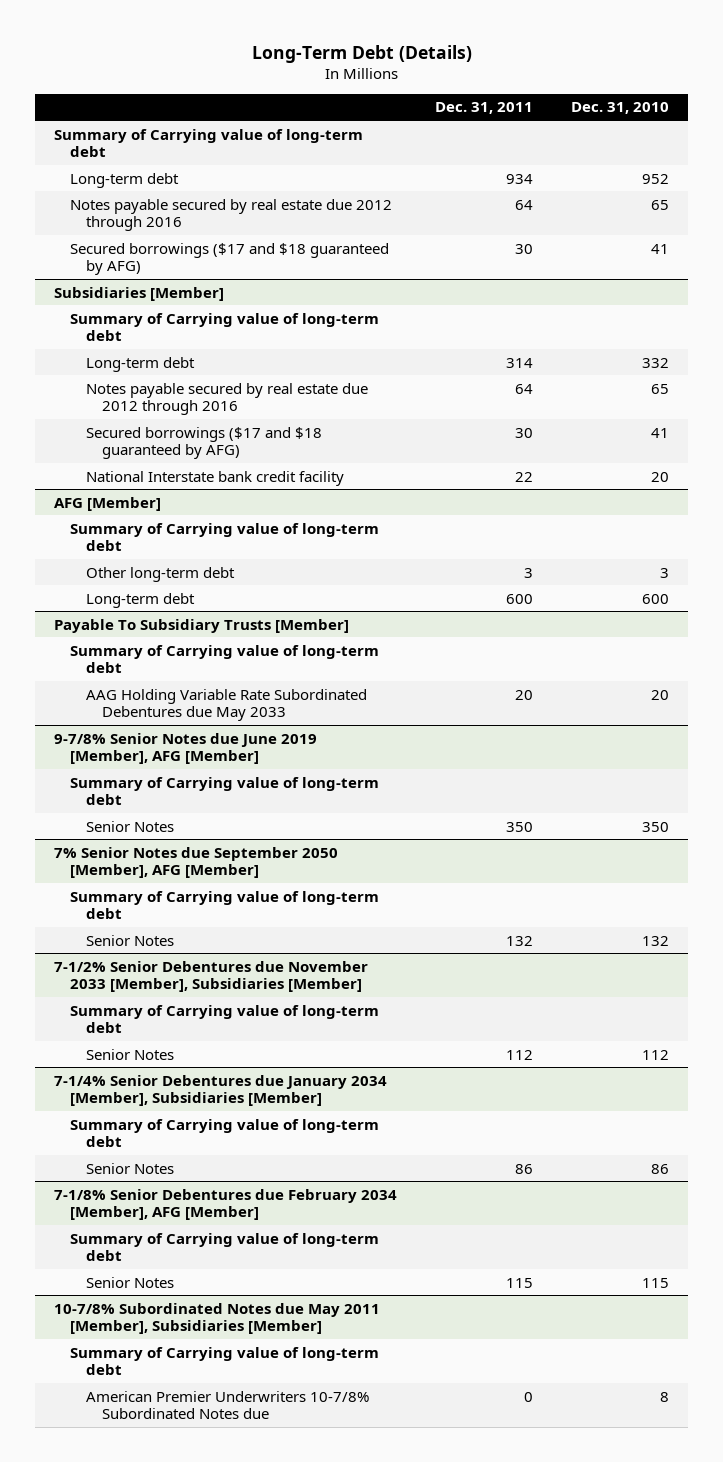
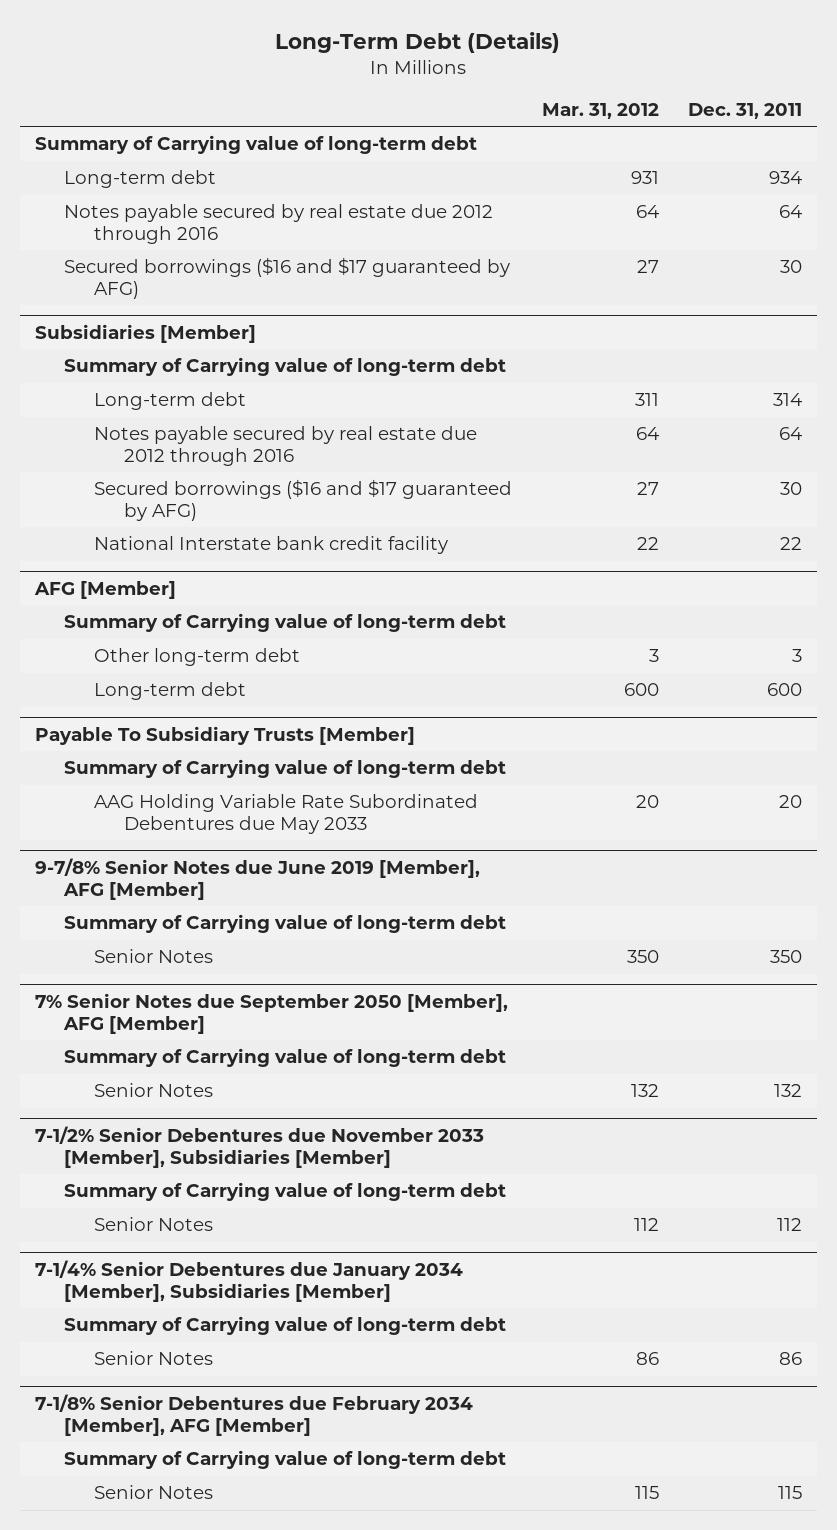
[571,102,670,115] Dec. 31, 2010 -> none
none -> [541,102,659,119] Mar. 31, 2012
[70,242,390,276] Secured borrowings ($17 and $18 guaranteed by AFG) -> [64,257,511,299] Secured borrowings ($16 and $17 guaranteed by AFG)
[86,426,323,460] Secured borrowings ($17 and $18 guaranteed by AFG) -> [94,479,513,521] Secured borrowings ($16 and $17 guaranteed by AFG)
[54,1302,381,1335] 10-7/8% Subordinated Notes due May 2011 [Member], Subsidiaries [Member] -> none
[70,1346,380,1376] Summary of Carrying value of long-term debt -> none
[86,1390,370,1420] American Premier Underwriters 10-7/8% Subordinated Notes due -> none

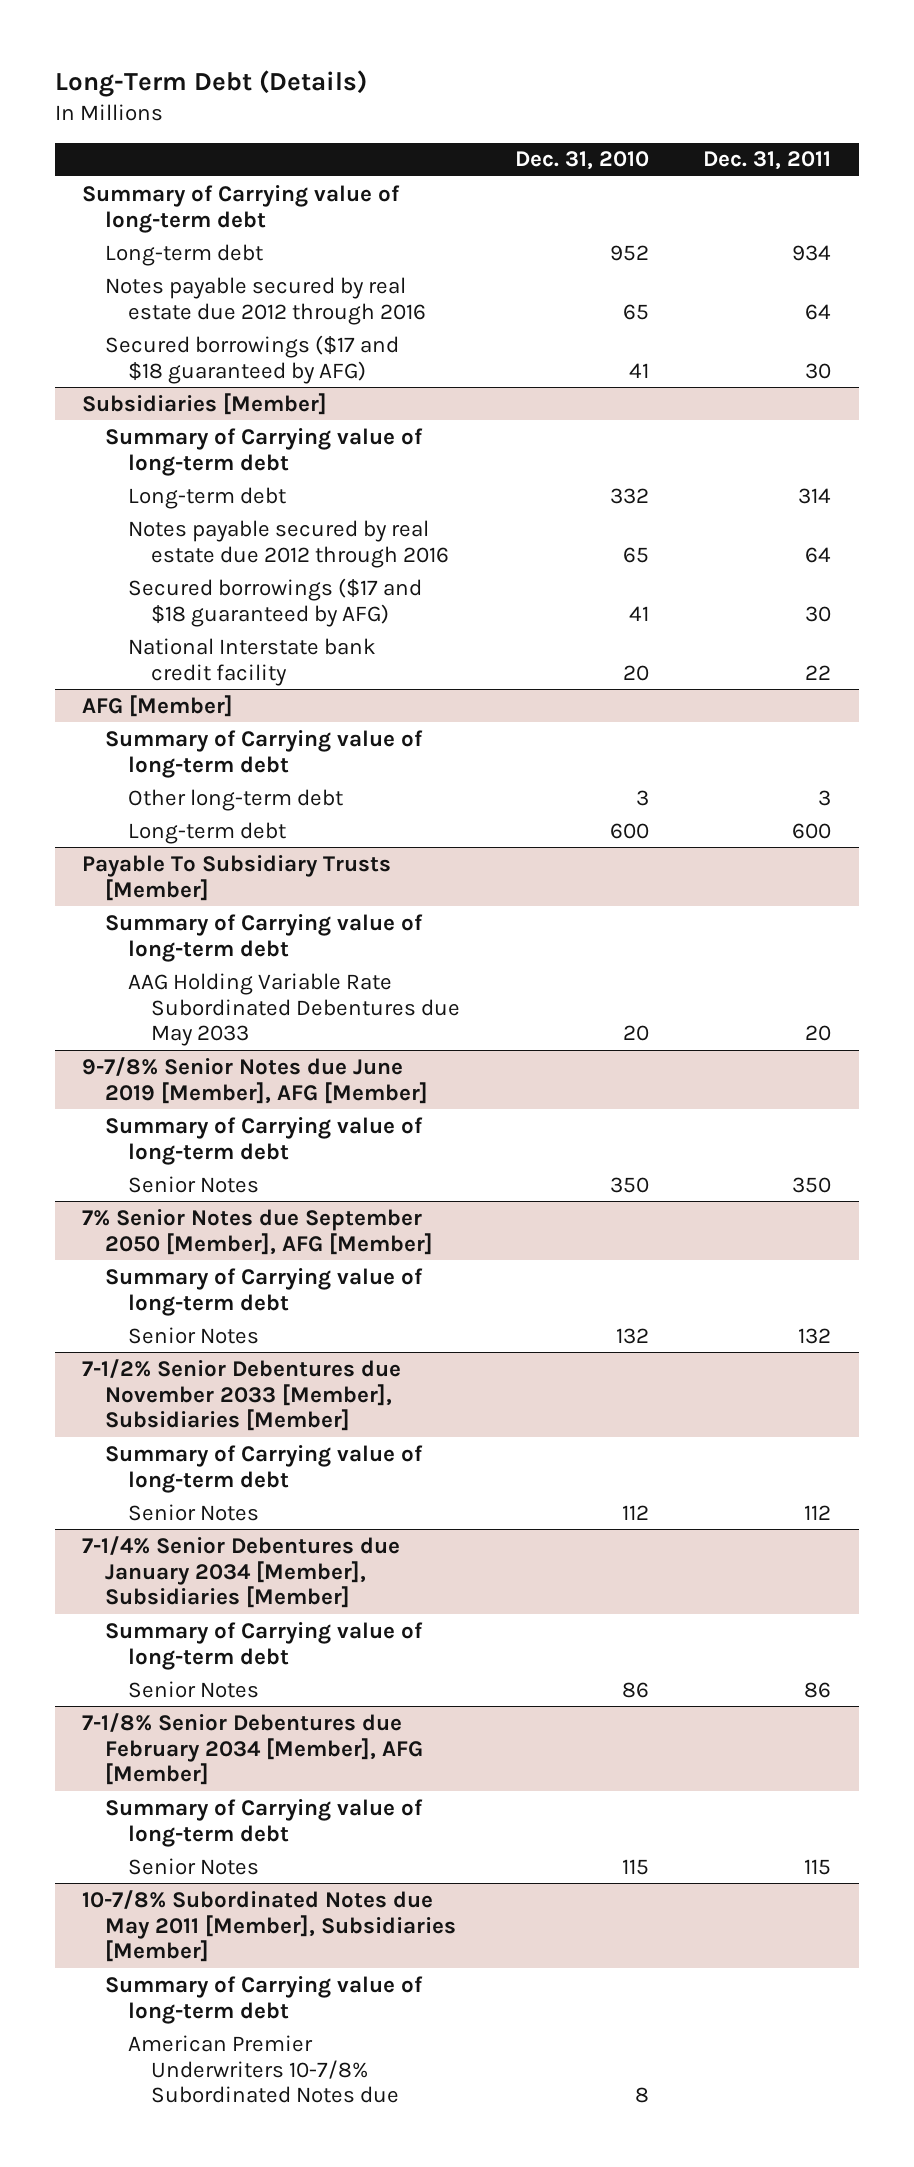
[541,102,659,119] Mar. 31, 2012 -> none
none -> [514,151,649,171] Dec. 31, 2010
[64,257,511,299] Secured borrowings ($16 and $17 guaranteed by AFG) -> [105,334,400,384] Secured borrowings ($17 and $18 guaranteed by AFG)
[94,479,513,521] Secured borrowings ($16 and $17 guaranteed by AFG) -> [127,577,422,627] Secured borrowings ($17 and $18 guaranteed by AFG)
none -> [82,1889,457,1963] 10-7/8% Subordinated Notes due May 2011 [Member], Subsidiaries [Member]
none -> [105,1975,424,2024] Summary of Carrying value of long-term debt
none -> [127,2034,399,2104] American Premier Underwriters 10-7/8% Subordinated Notes due

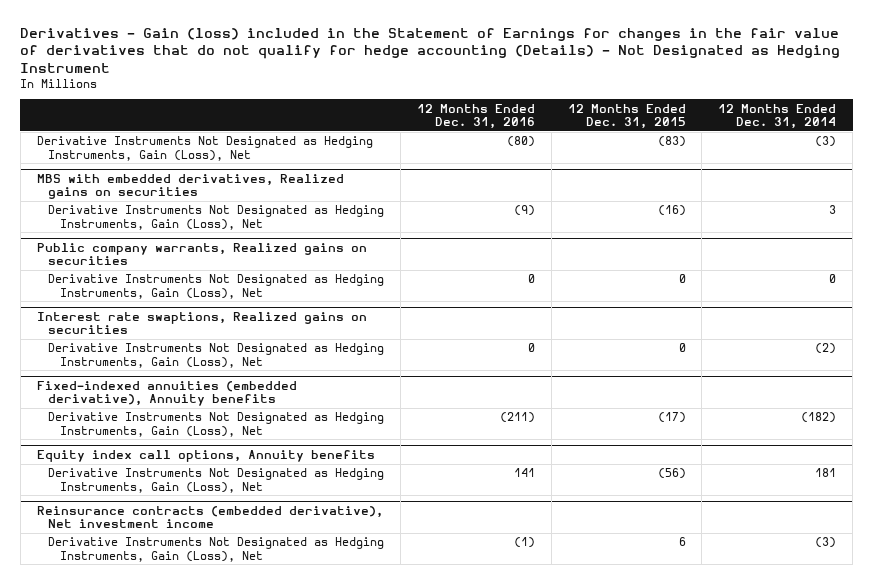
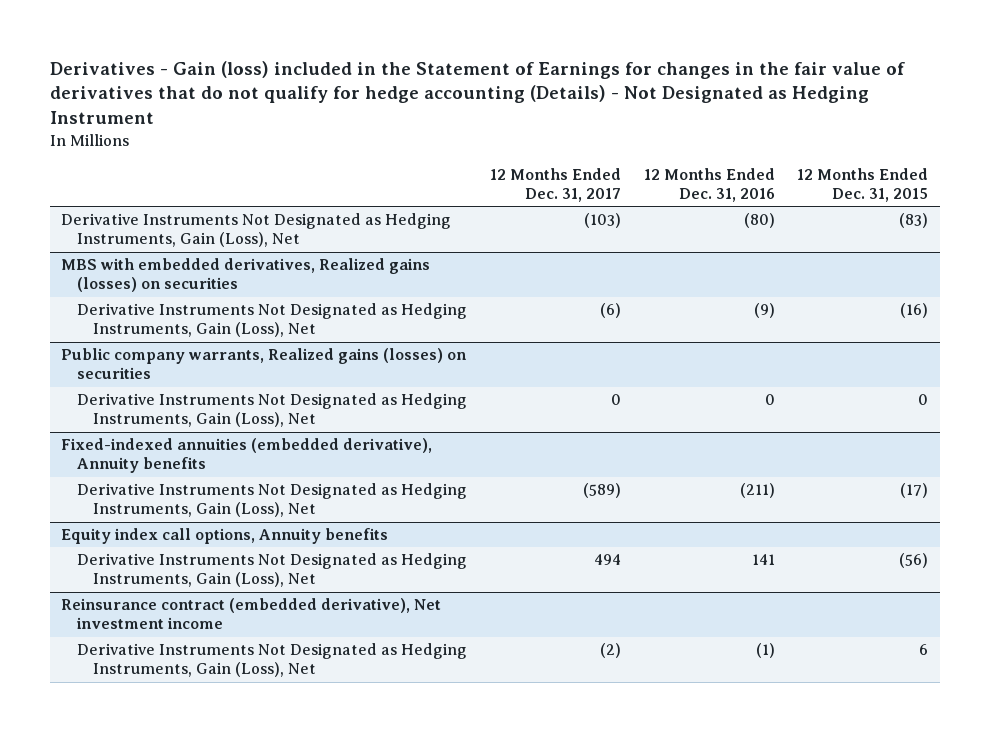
[718,103,837,129] 12 Months Ended Dec. 31, 2014 -> none
none -> [489,168,621,203] 12 Months Ended Dec. 31, 2017
[36,173,344,200] MBS with embedded derivatives, Realized gains on securities -> [61,258,431,293] MBS with embedded derivatives, Realized gains (losses) on securities
[48,274,385,299] Derivative Instruments Not Designated as Hedging Instruments, Gain (Loss), Net -> none
[36,311,367,335] Interest rate swaptions, Realized gains on securities -> none
[36,242,367,266] Public company warrants, Realized gains on securities -> [61,348,468,380] Public company warrants, Realized gains (losses) on securities
[36,505,383,529] Reinsurance contracts (embedded derivative), Net investment income -> [61,598,442,630] Reinsurance contract (embedded derivative), Net investment income

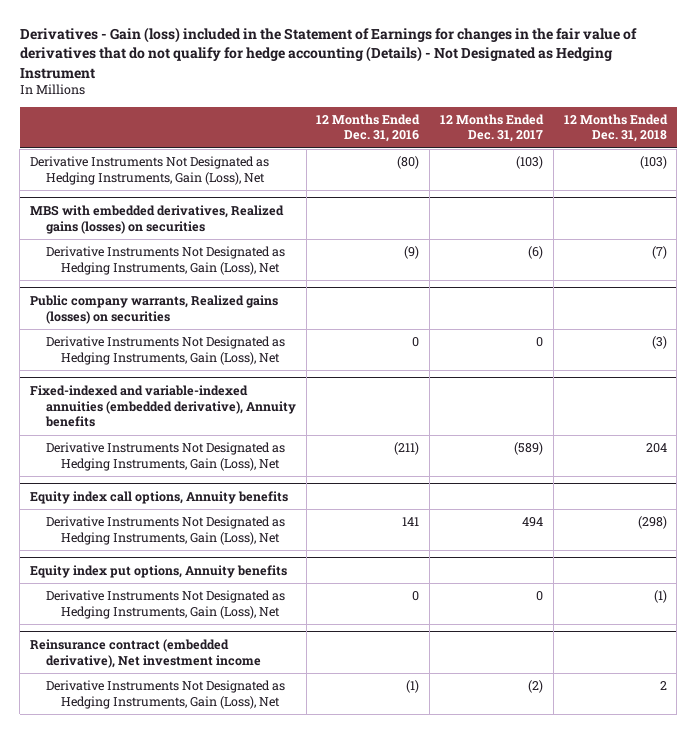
[797,168,929,203] 12 Months Ended Dec. 31, 2015 -> none
none -> [563,113,668,143] 12 Months Ended Dec. 31, 2018
[61,438,433,474] Fixed-indexed annuities (embedded derivative), Annuity benefits -> [30,384,296,428] Fixed-indexed and variable-indexed annuities (embedded derivative), Annuity benefits
none -> [30,564,288,578] Equity index put options, Annuity benefits
none -> [45,590,285,619] Derivative Instruments Not Designated as Hedging Instruments, Gain (Loss), Net

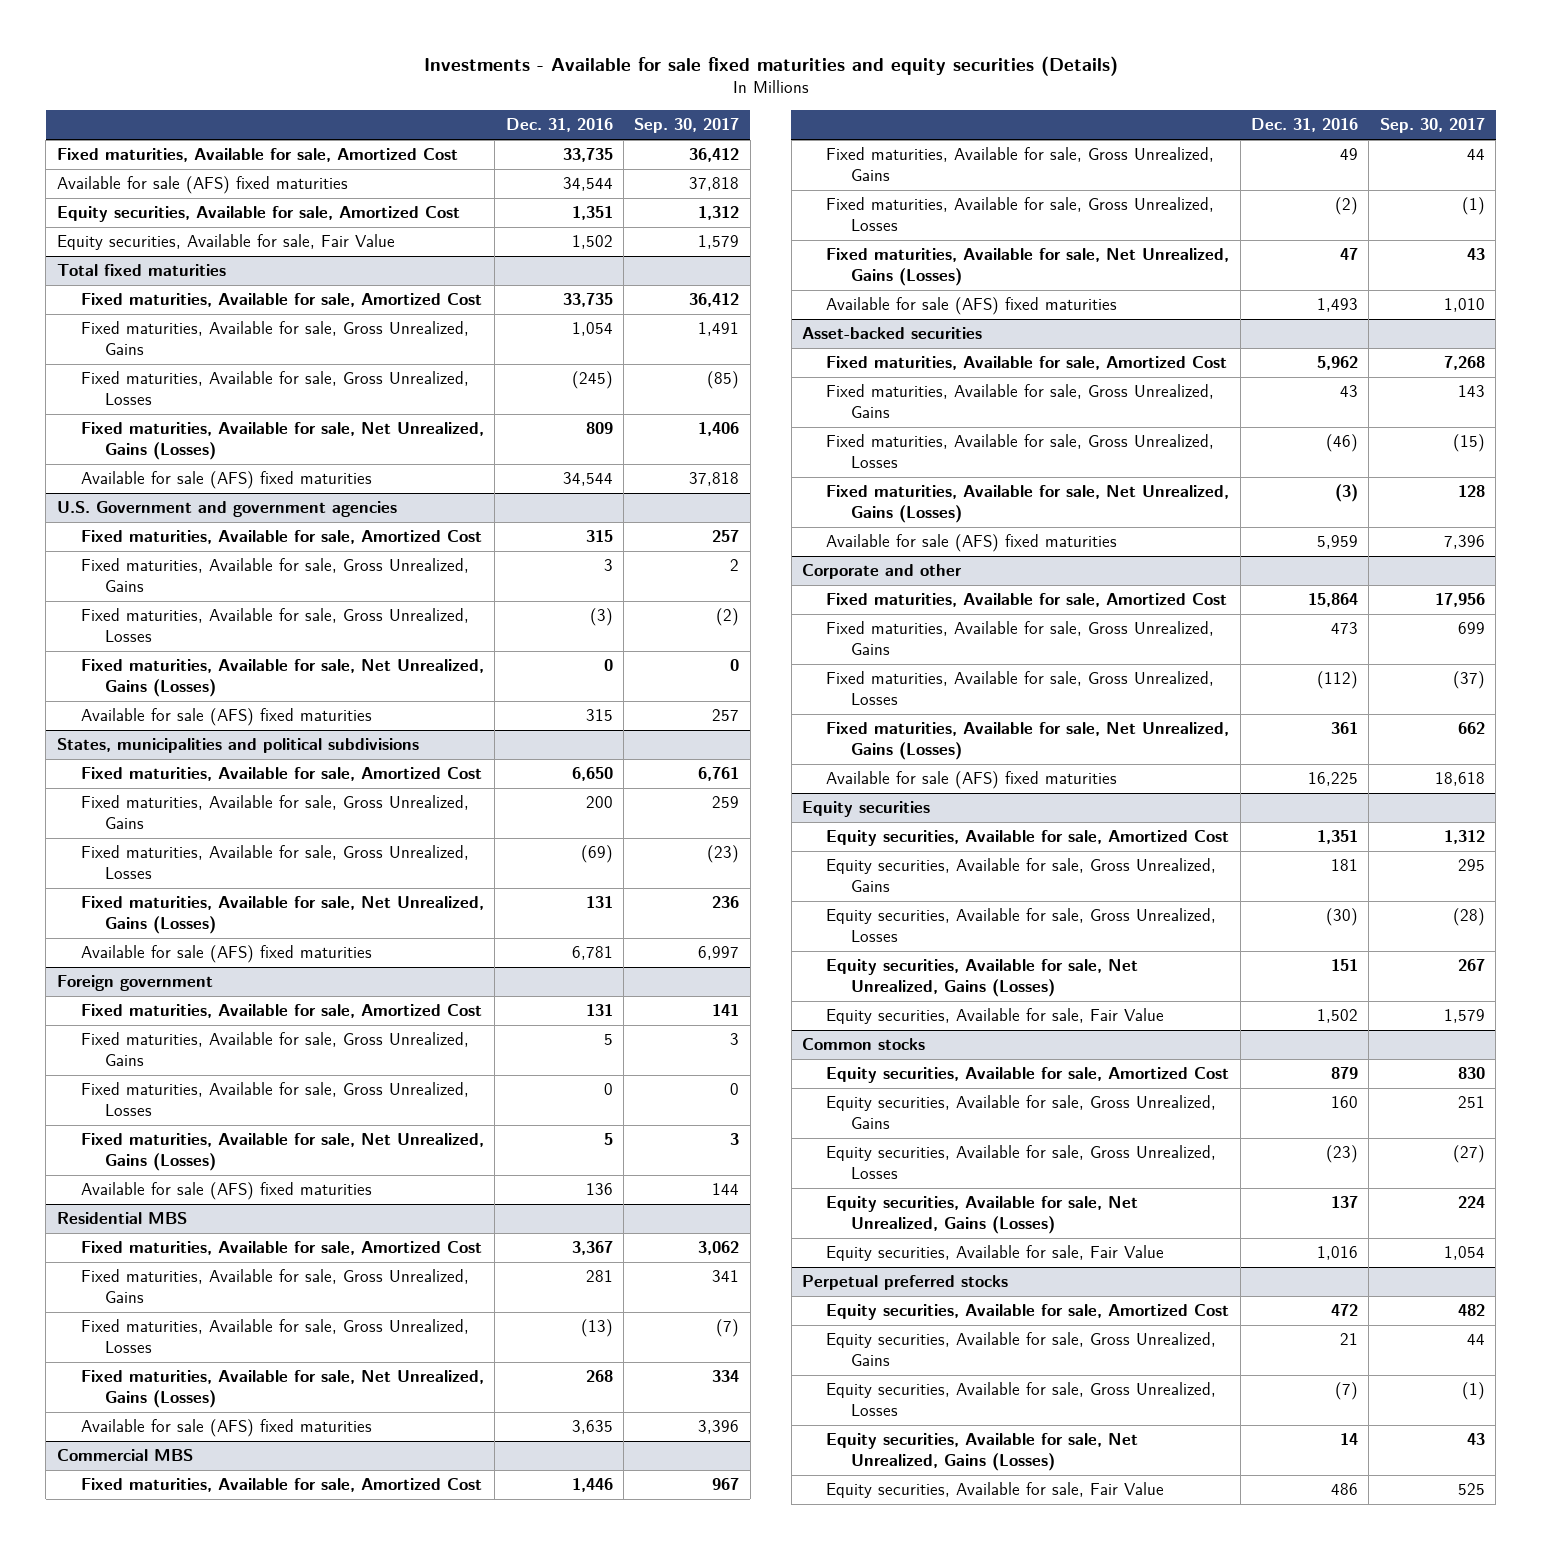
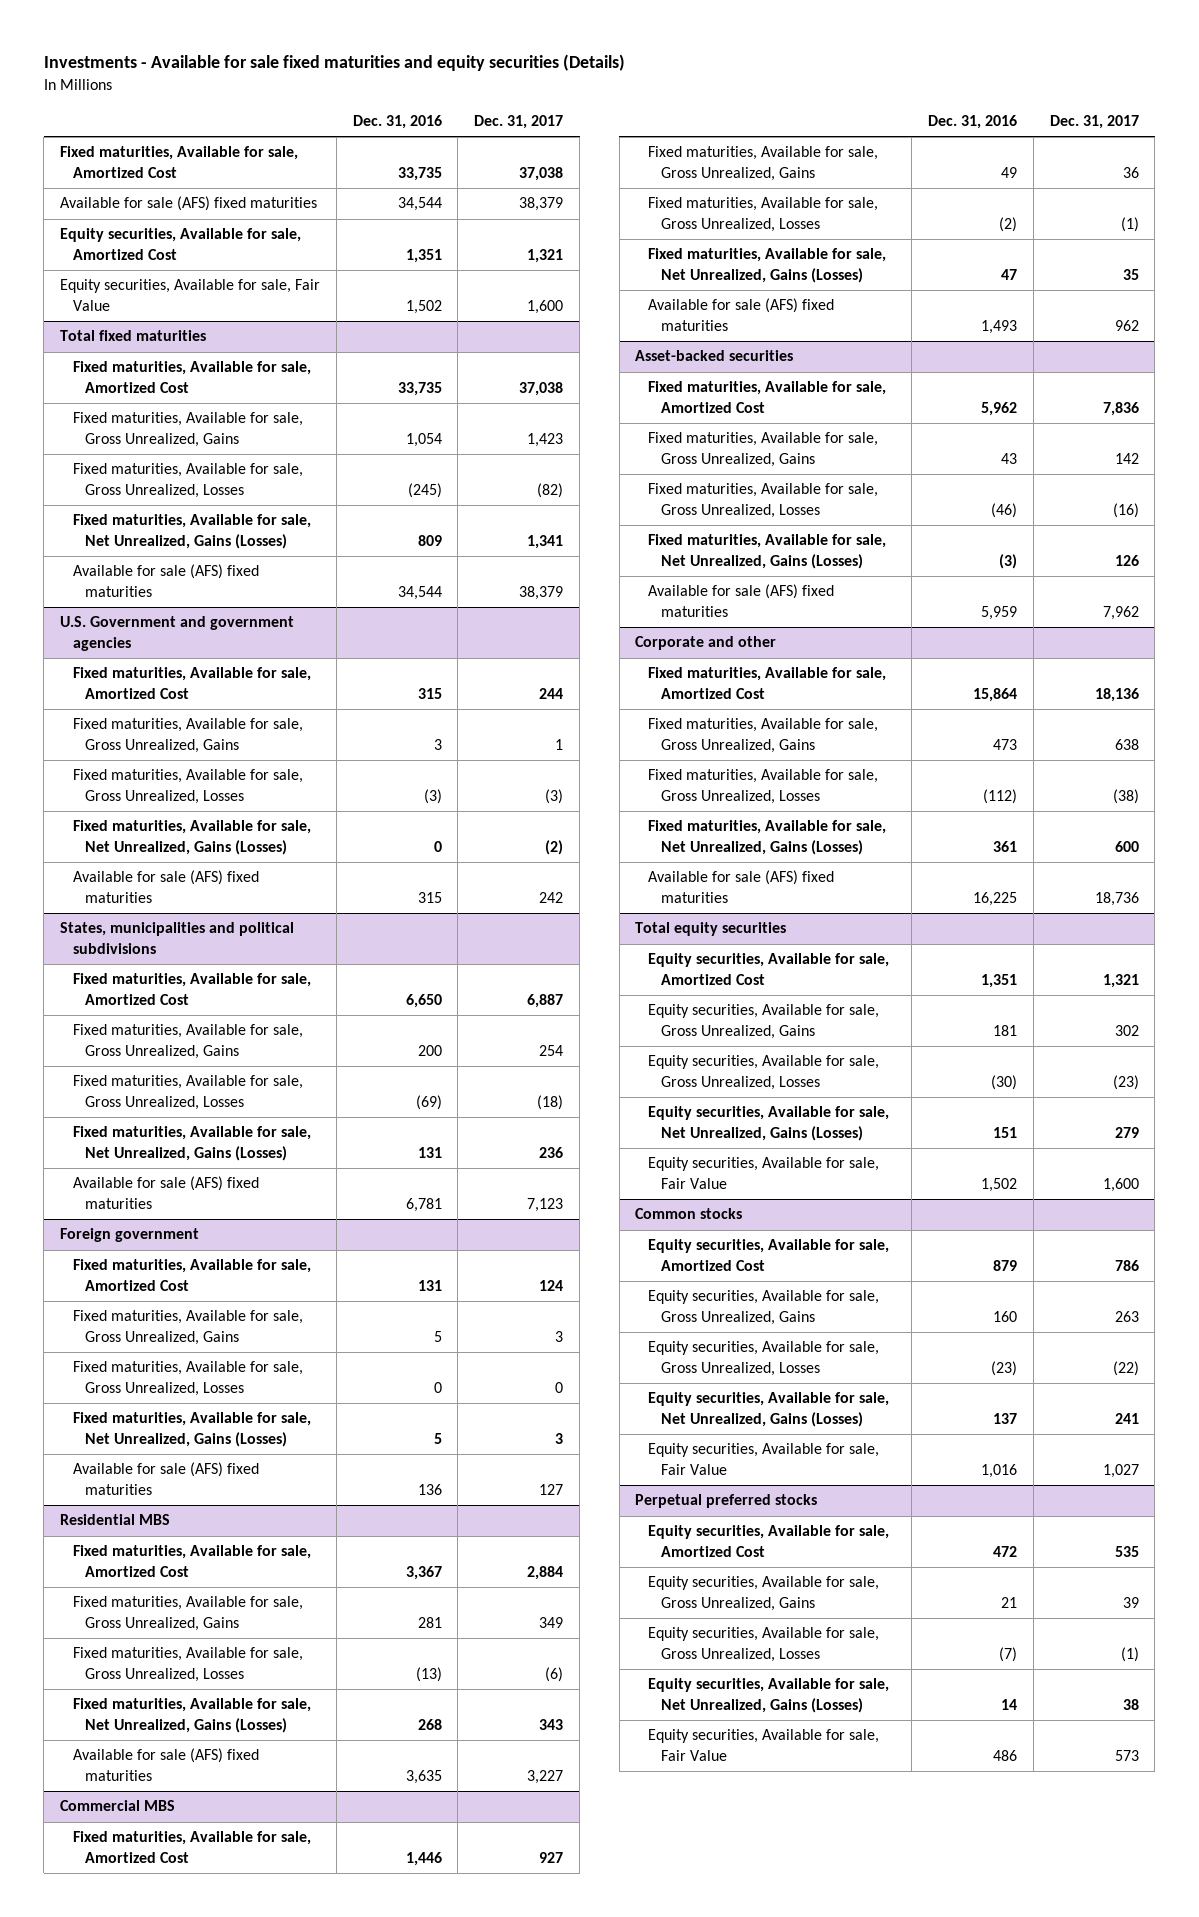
[634,118,740,134] Sep. 30, 2017 -> none
none -> [474,115,564,130] Dec. 31, 2017
[802,801,931,818] Equity securities -> [635,922,787,937] Total equity securities

